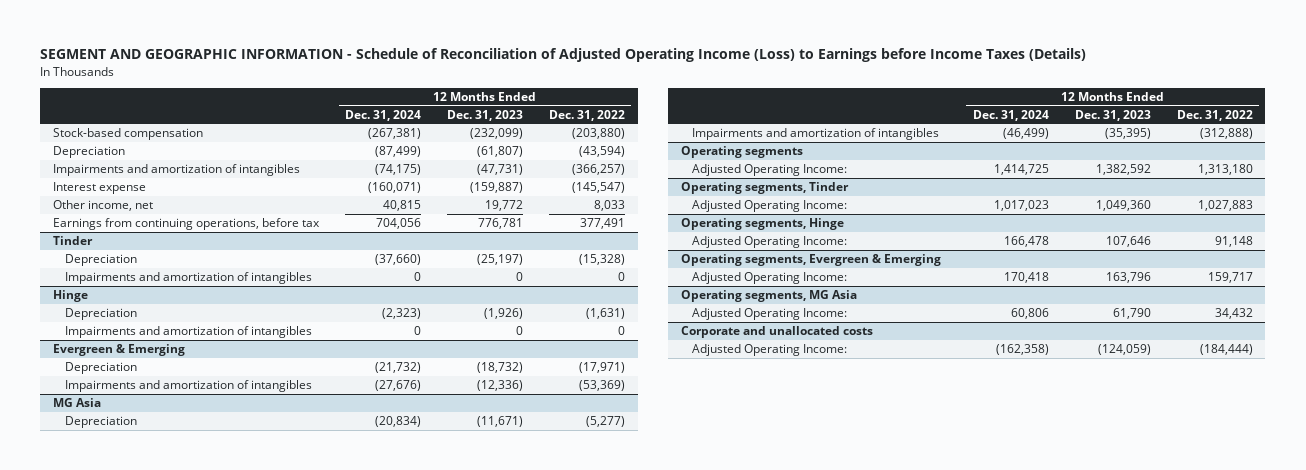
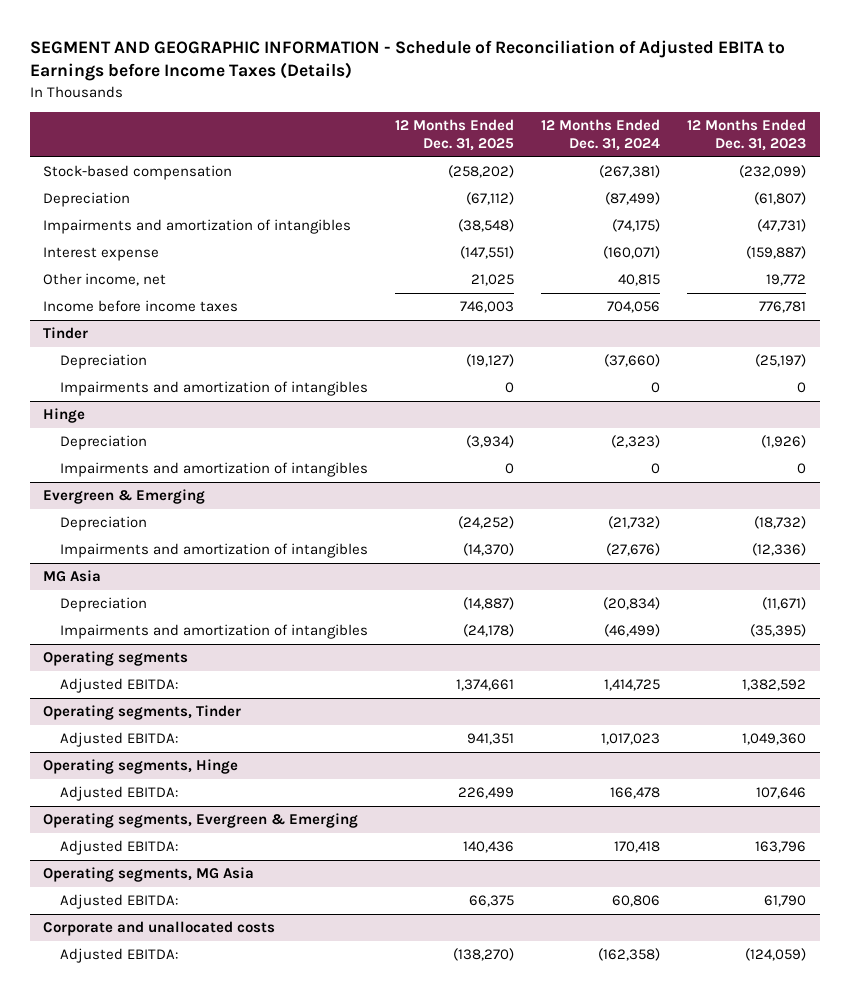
[40,48,1087,63] SEGMENT AND GEOGRAPHIC INFORMATION - Schedule of Reconciliation of Adjusted Operating Income (Loss) to Earnings before Income Taxes (Details) -> [29,40,785,82] SEGMENT AND GEOGRAPHIC INFORMATION - Schedule of Reconciliation of Adjusted EBITA to Earnings before Income Taxes (Details)
[548,109,625,121] Dec. 31, 2022 -> none
none -> [395,118,515,152] 12 Months Ended Dec. 31, 2025
[53,218,321,231] Earnings from continuing operations, before tax -> [43,300,239,313] Income before income taxes
[692,164,848,177] Adjusted Operating Income: -> [60,678,179,694] Adjusted EBITDA:
[692,200,848,213] Adjusted Operating Income: -> [60,732,179,748] Adjusted EBITDA:
[692,236,848,249] Adjusted Operating Income: -> [60,786,179,802] Adjusted EBITDA:
[692,272,848,285] Adjusted Operating Income: -> [60,840,179,856] Adjusted EBITDA:
[692,308,848,321] Adjusted Operating Income: -> [60,894,179,910] Adjusted EBITDA:
[692,344,848,357] Adjusted Operating Income: -> [60,948,179,964] Adjusted EBITDA:

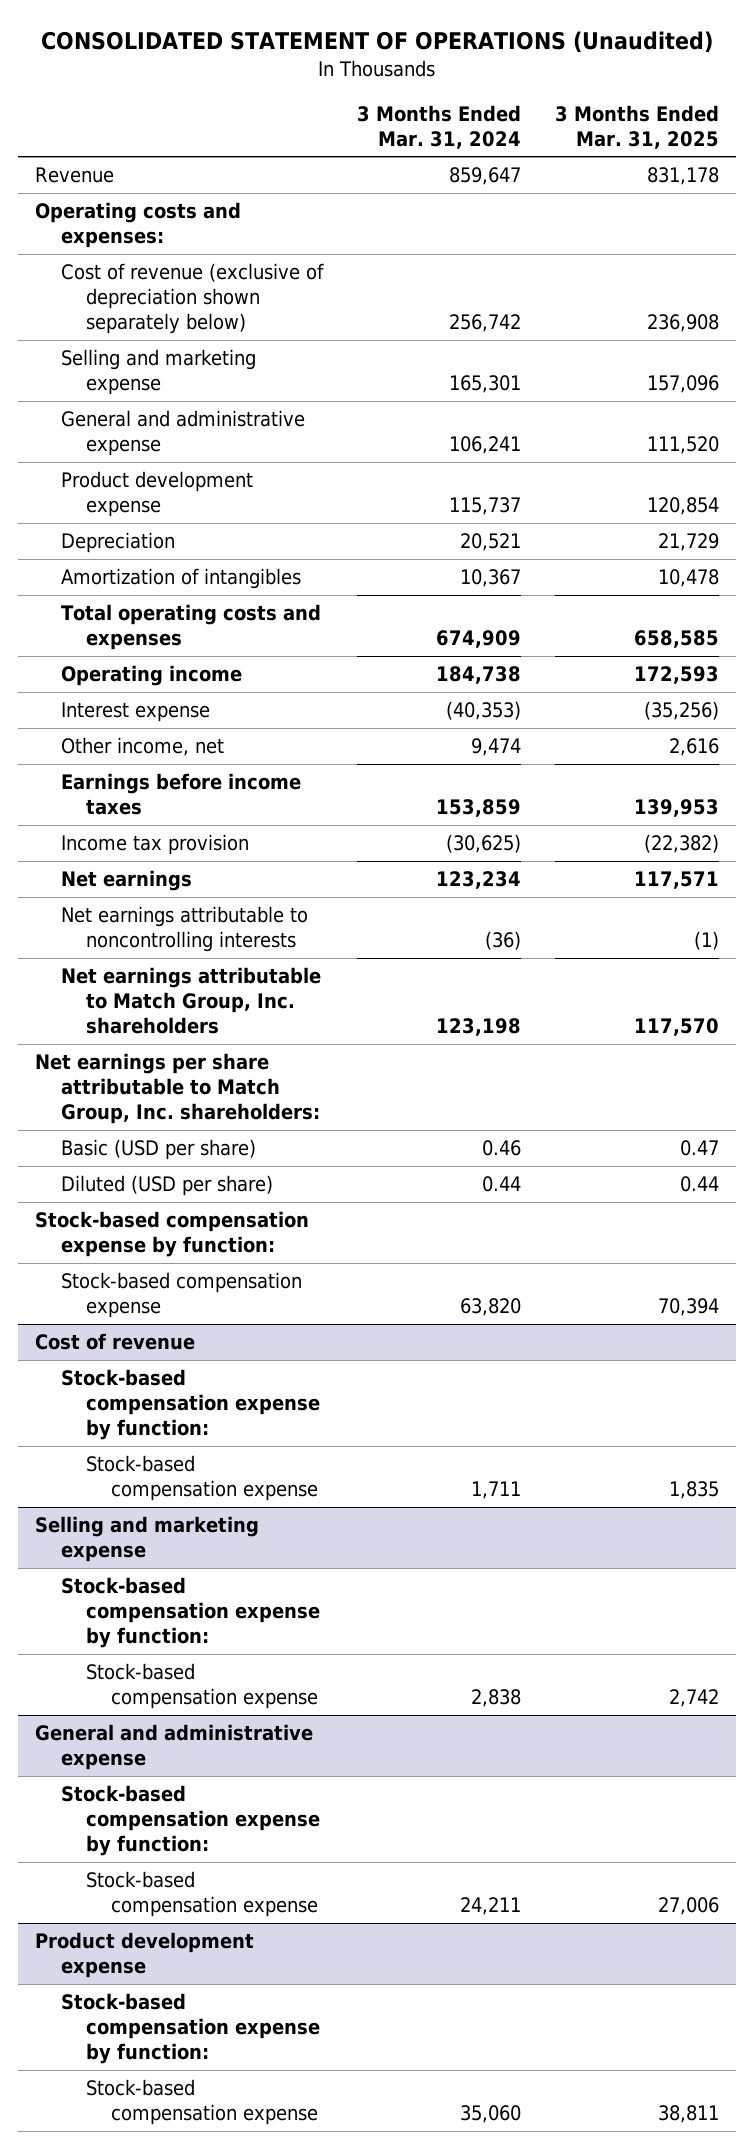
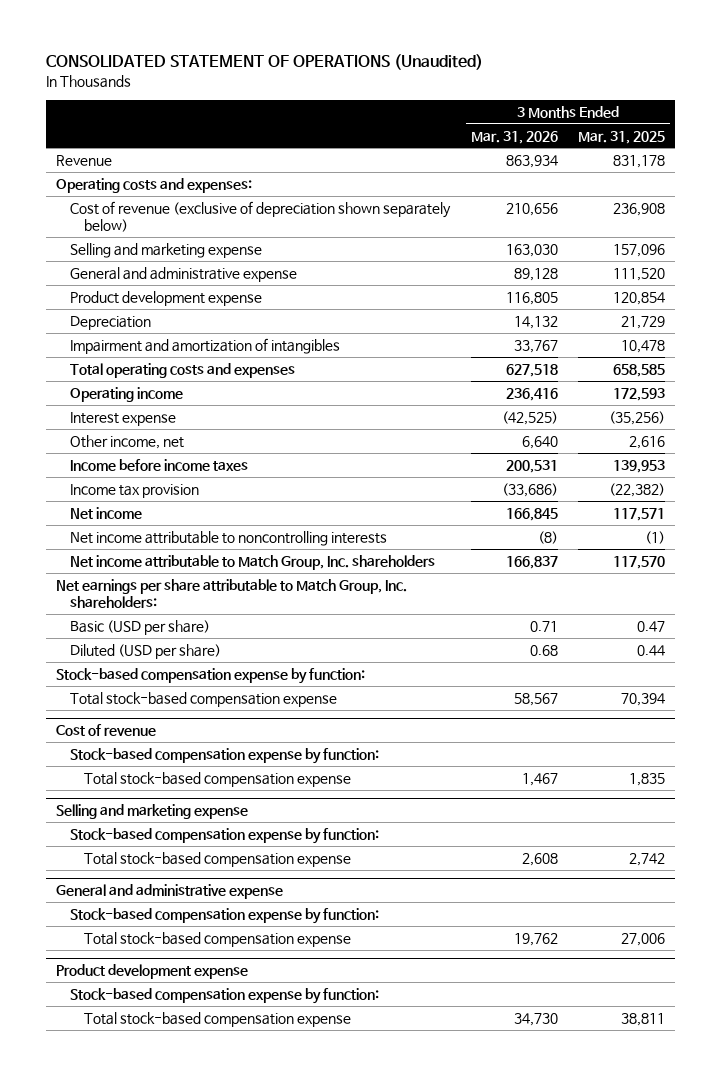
[356,104,521,149] 3 Months Ended Mar. 31, 2024 -> none
none -> [470,130,558,144] Mar. 31, 2026
[60,568,301,590] Amortization of intangibles -> [70,337,341,354] Impairment and amortization of intangibles
[60,773,301,816] Earnings before income taxes -> [70,458,249,471] Income before income taxes
[60,870,192,892] Net earnings -> [70,506,143,519] Net income
[60,906,308,953] Net earnings attributable to noncontrolling interests -> [70,530,388,546] Net income attributable to noncontrolling interests
[60,967,321,1035] Net earnings attributable to Match Group, Inc. shareholders -> [70,554,436,570] Net income attributable to Match Group, Inc. shareholders
[60,1272,302,1319] Stock-based compensation expense -> [70,691,338,707] Total stock-based compensation expense
[86,1455,319,1502] Stock-based compensation expense -> [84,771,352,787] Total stock-based compensation expense
[86,1663,319,1710] Stock-based compensation expense -> [84,851,352,867] Total stock-based compensation expense
[86,1871,319,1918] Stock-based compensation expense -> [84,931,352,947] Total stock-based compensation expense
[86,2079,319,2126] Stock-based compensation expense -> [84,1011,352,1027] Total stock-based compensation expense

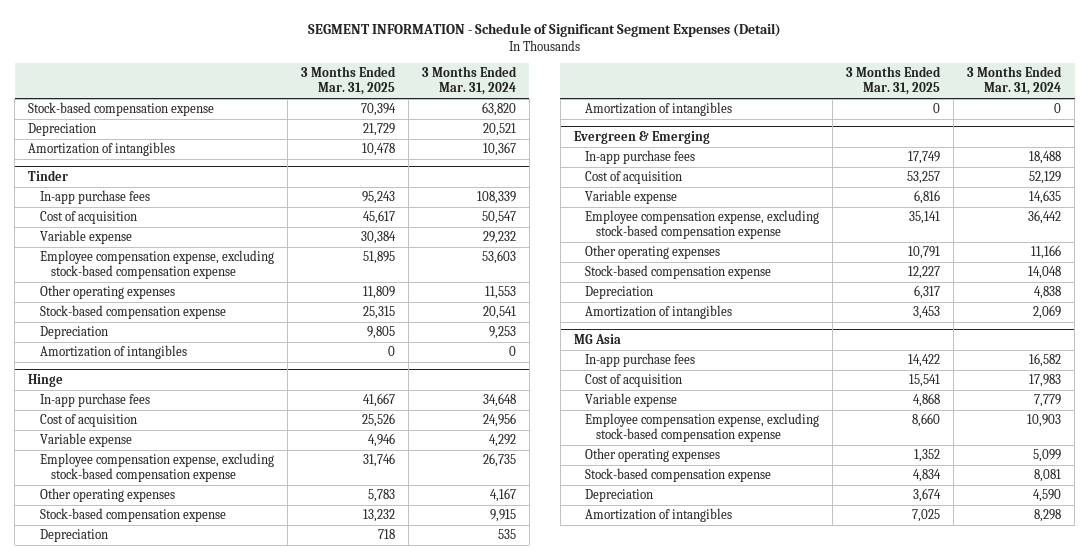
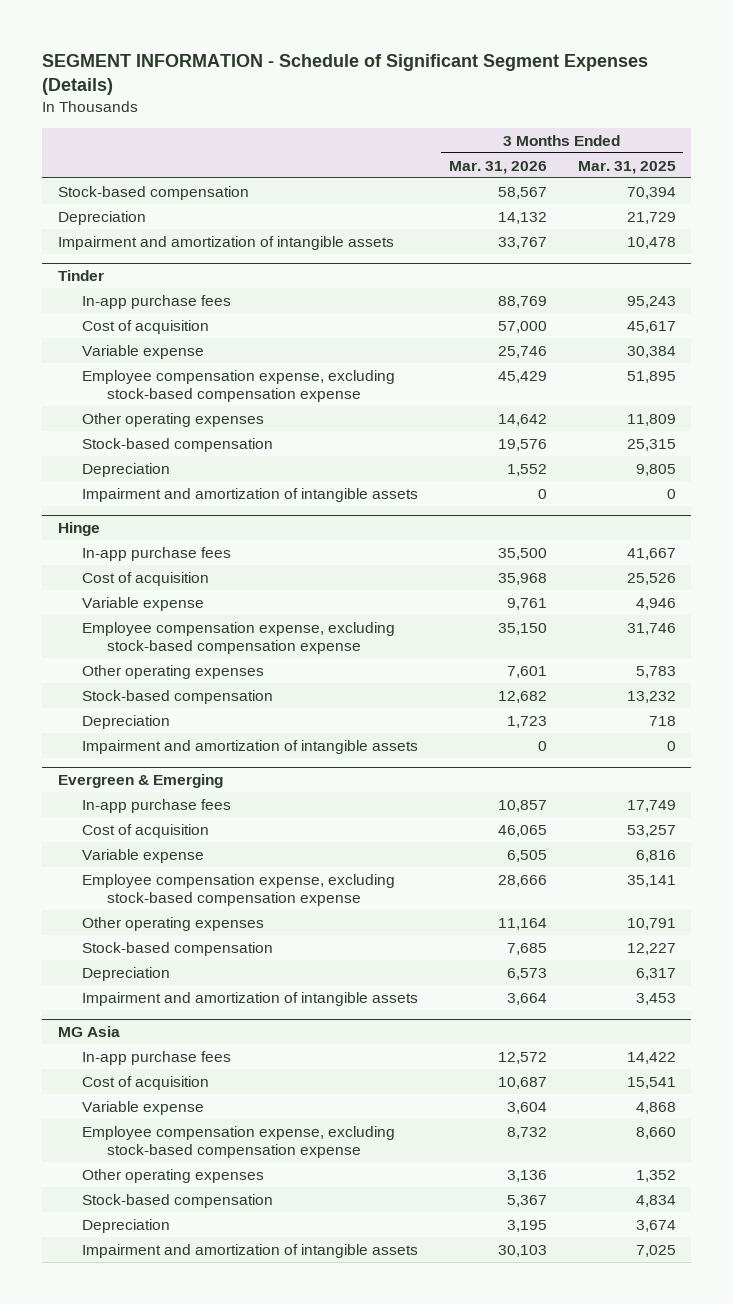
[307,22,781,37] SEGMENT INFORMATION - Schedule of Significant Segment Expenses (Detail) -> [42,53,649,96] SEGMENT INFORMATION - Schedule of Significant Segment Expenses (Details)
[421,66,517,96] 3 Months Ended Mar. 31, 2024 -> none
none -> [448,160,547,174] Mar. 31, 2026
[28,102,215,117] Stock-based compensation expense -> [57,185,249,200] Stock-based compensation
[28,142,176,157] Amortization of intangibles -> [57,235,394,250] Impairment and amortization of intangible assets
[39,305,226,320] Stock-based compensation expense -> [82,437,274,452] Stock-based compensation
[39,345,187,360] Amortization of intangibles -> none
none -> [82,487,419,502] Impairment and amortization of intangible assets
[39,508,226,523] Stock-based compensation expense -> [82,689,274,704] Stock-based compensation
[584,102,732,117] Amortization of intangibles -> none
none -> [82,739,419,754] Impairment and amortization of intangible assets
[584,265,771,280] Stock-based compensation expense -> [82,941,274,956] Stock-based compensation
[584,305,732,320] Amortization of intangibles -> [82,991,419,1006] Impairment and amortization of intangible assets
[584,468,771,483] Stock-based compensation expense -> [82,1193,274,1208] Stock-based compensation
[584,508,732,523] Amortization of intangibles -> [82,1243,419,1258] Impairment and amortization of intangible assets

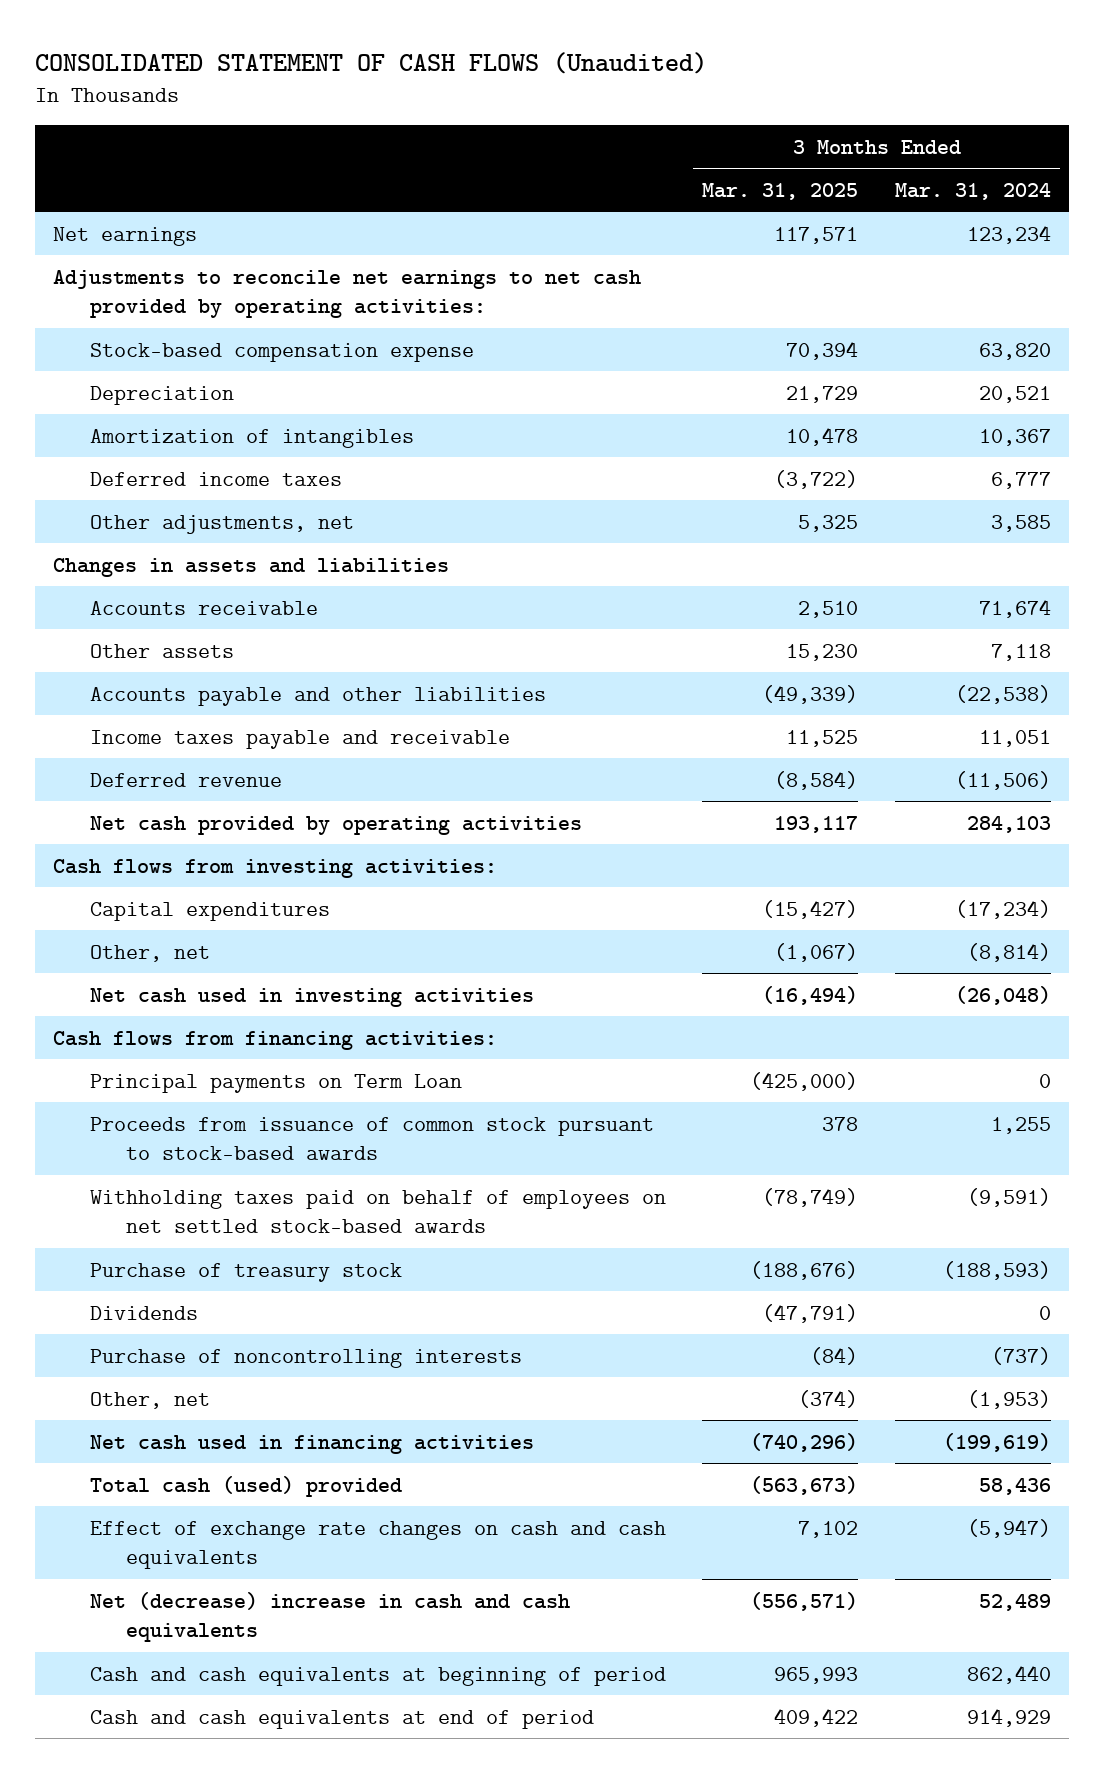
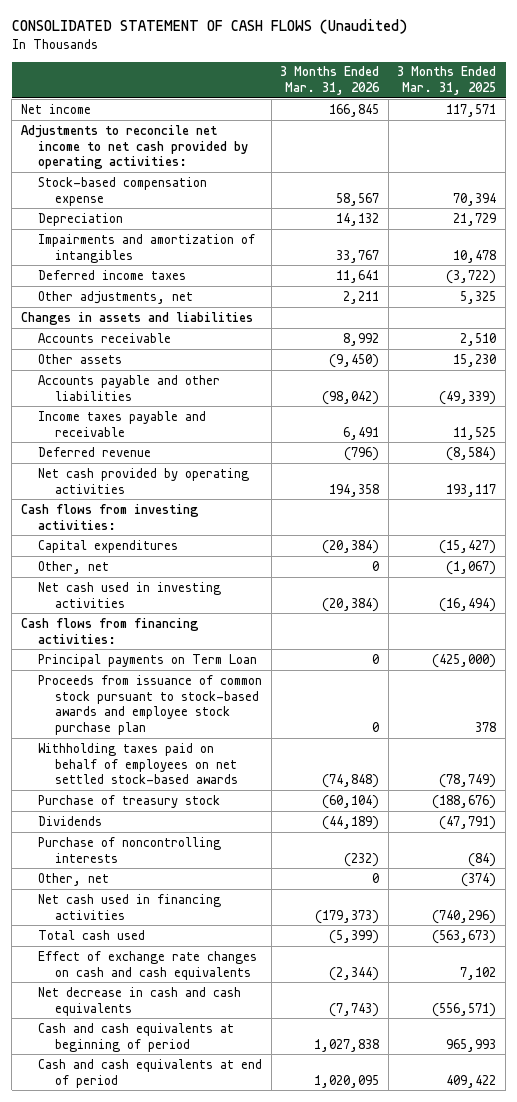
[895,182,1052,200] Mar. 31, 2024 -> none
none -> [280,66,381,96] 3 Months Ended Mar. 31, 2026
[53,226,198,246] Net earnings -> [20,103,91,114] Net income
[53,269,642,319] Adjustments to reconcile net earnings to net cash provided by operating activities: -> [20,124,248,170] Adjustments to reconcile net income to net cash provided by operating activities:
[89,428,414,448] Amortization of intangibles -> [37,233,255,263] Impairments and amortization of intangibles
[89,1116,654,1161] Proceeds from issuance of common stock pursuant to stock-based awards -> [37,674,262,736] Proceeds from issuance of common stock pursuant to stock-based awards and employee stock purchase plan
[89,1475,402,1497] Total cash (used) provided -> [37,929,145,940] Total cash used
[89,1591,570,1643] Net (decrease) increase in cash and cash equivalents -> [37,986,241,1016] Net decrease in cash and cash equivalents

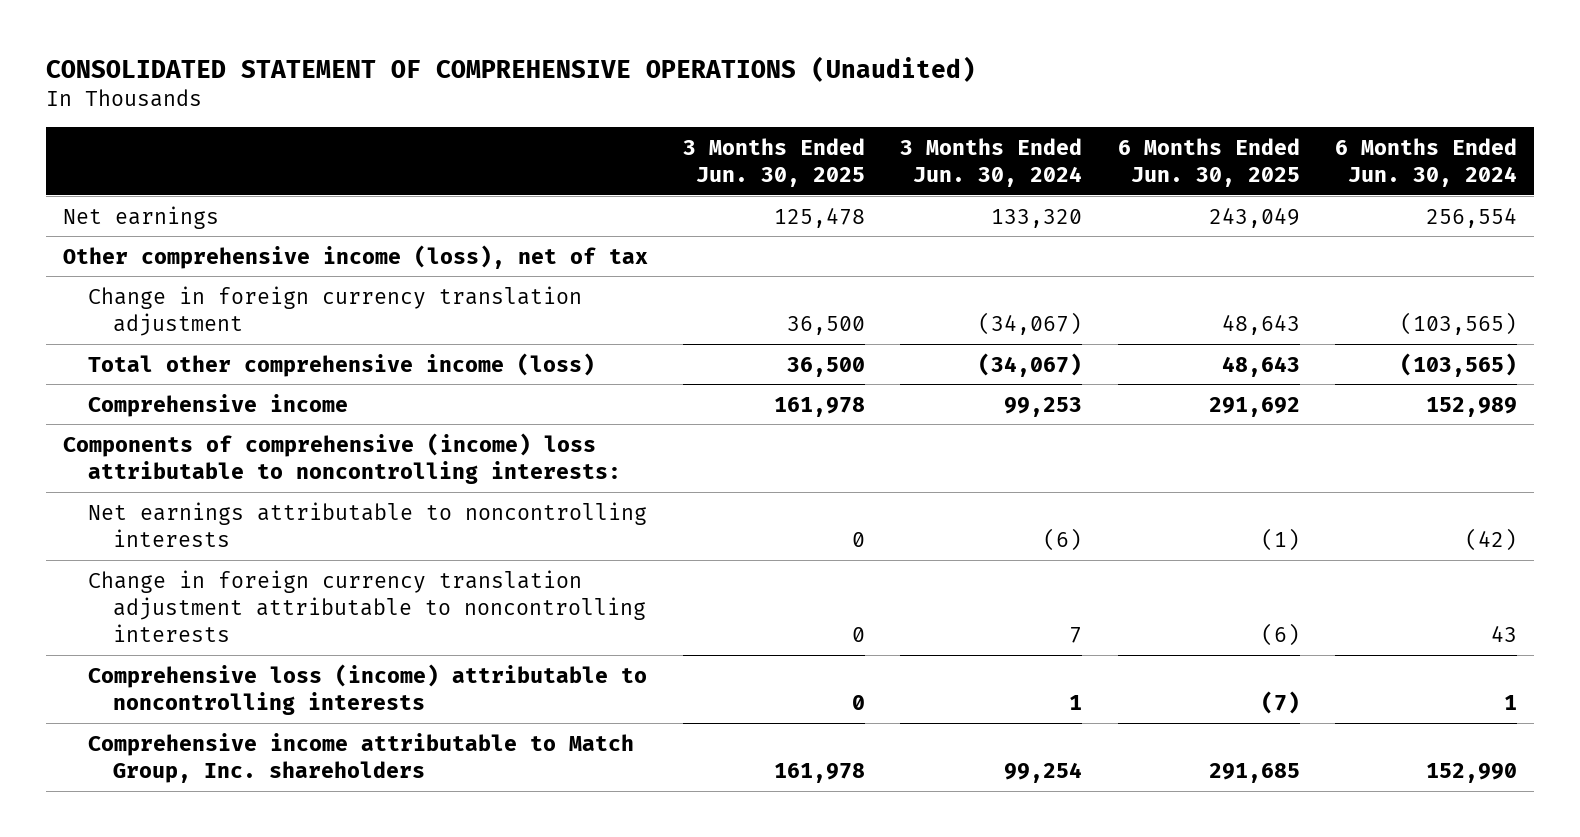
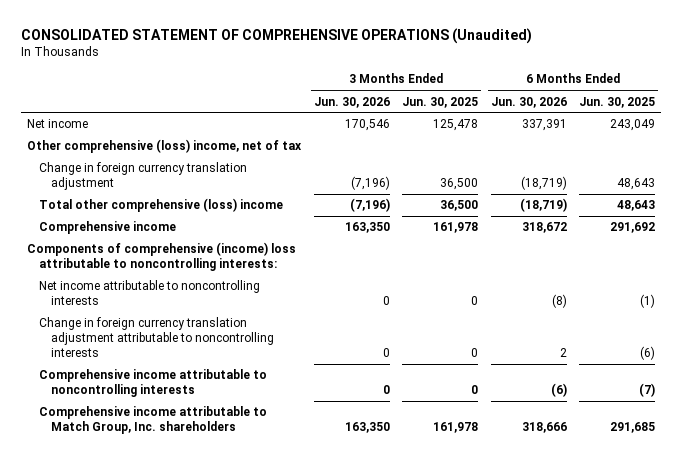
[900,137,1083,188] 3 Months Ended Jun. 30, 2024 -> none
[1334,137,1517,188] 6 Months Ended Jun. 30, 2024 -> none
none -> [313,96,390,108] Jun. 30, 2026
none -> [490,96,567,108] Jun. 30, 2026
[63,205,220,229] Net earnings -> [27,119,89,129] Net income
[63,244,649,269] Other comprehensive income (loss), net of tax -> [27,139,303,154] Other comprehensive (loss) income, net of tax
[87,352,595,377] Total other comprehensive income (loss) -> [38,198,283,213] Total other comprehensive (loss) income
[87,501,647,547] Net earnings attributable to noncontrolling interests -> [38,280,260,306] Net income attributable to noncontrolling interests
[87,663,647,715] Comprehensive loss (income) attributable to noncontrolling interests -> [38,369,267,398] Comprehensive income attributable to noncontrolling interests

